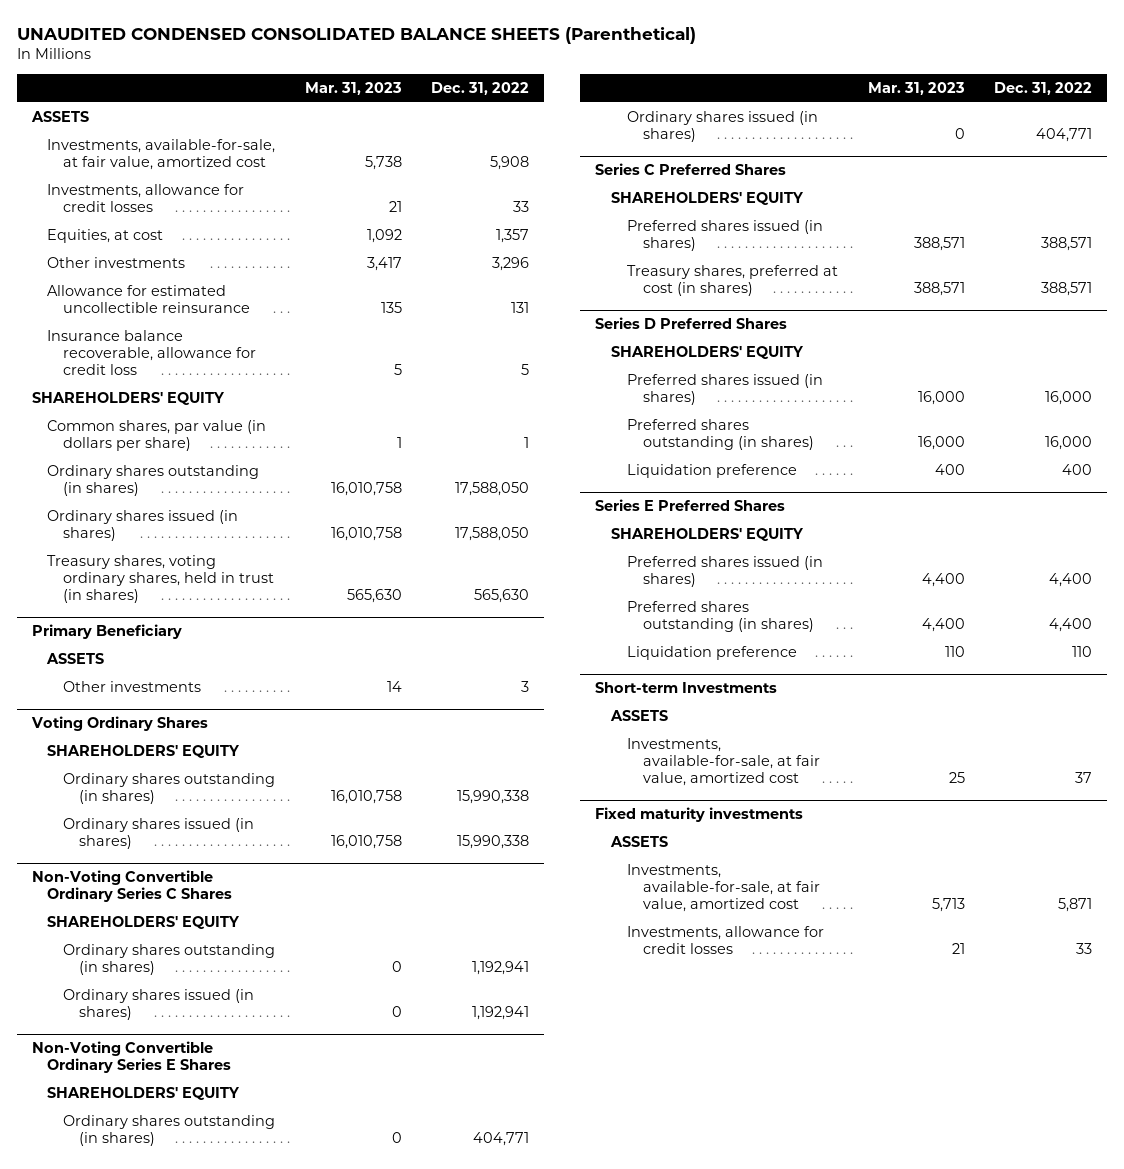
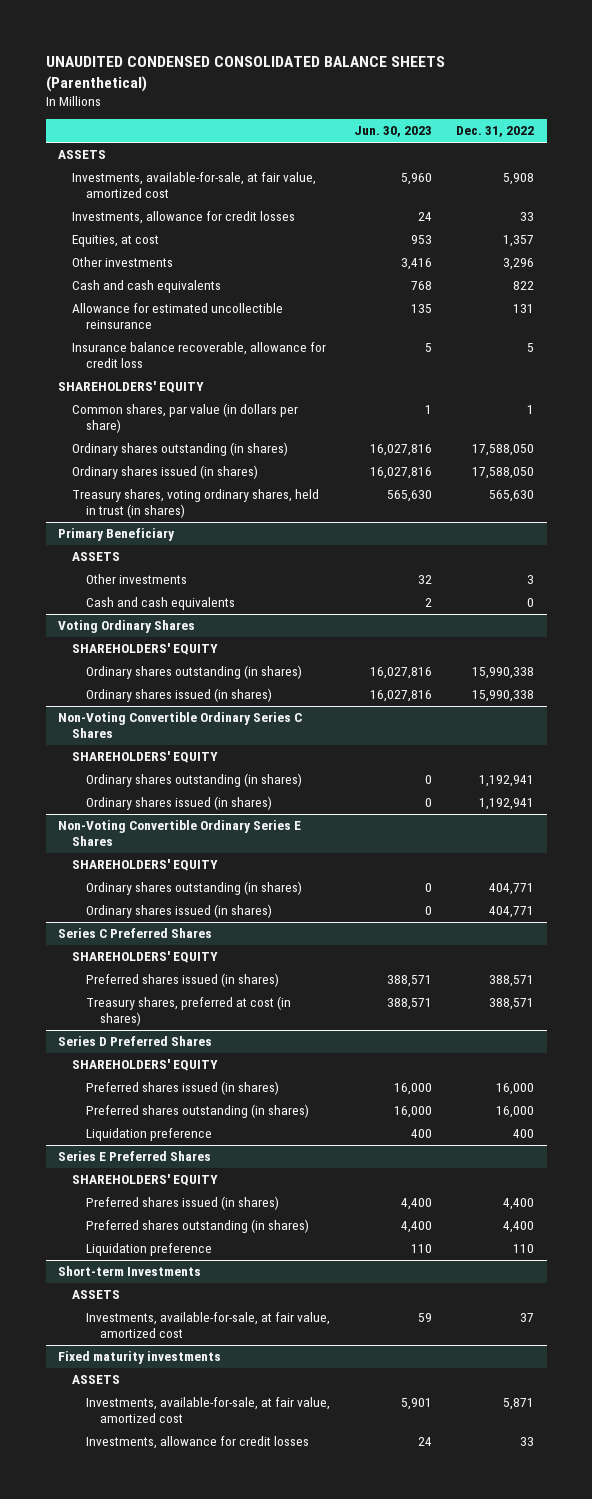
[304,82,402,96] Mar. 31, 2023 -> none
none -> [354,126,433,138] Jun. 30, 2023
none -> [71,280,221,294] Cash and cash equivalents
none -> [85,597,235,611] Cash and cash equivalents

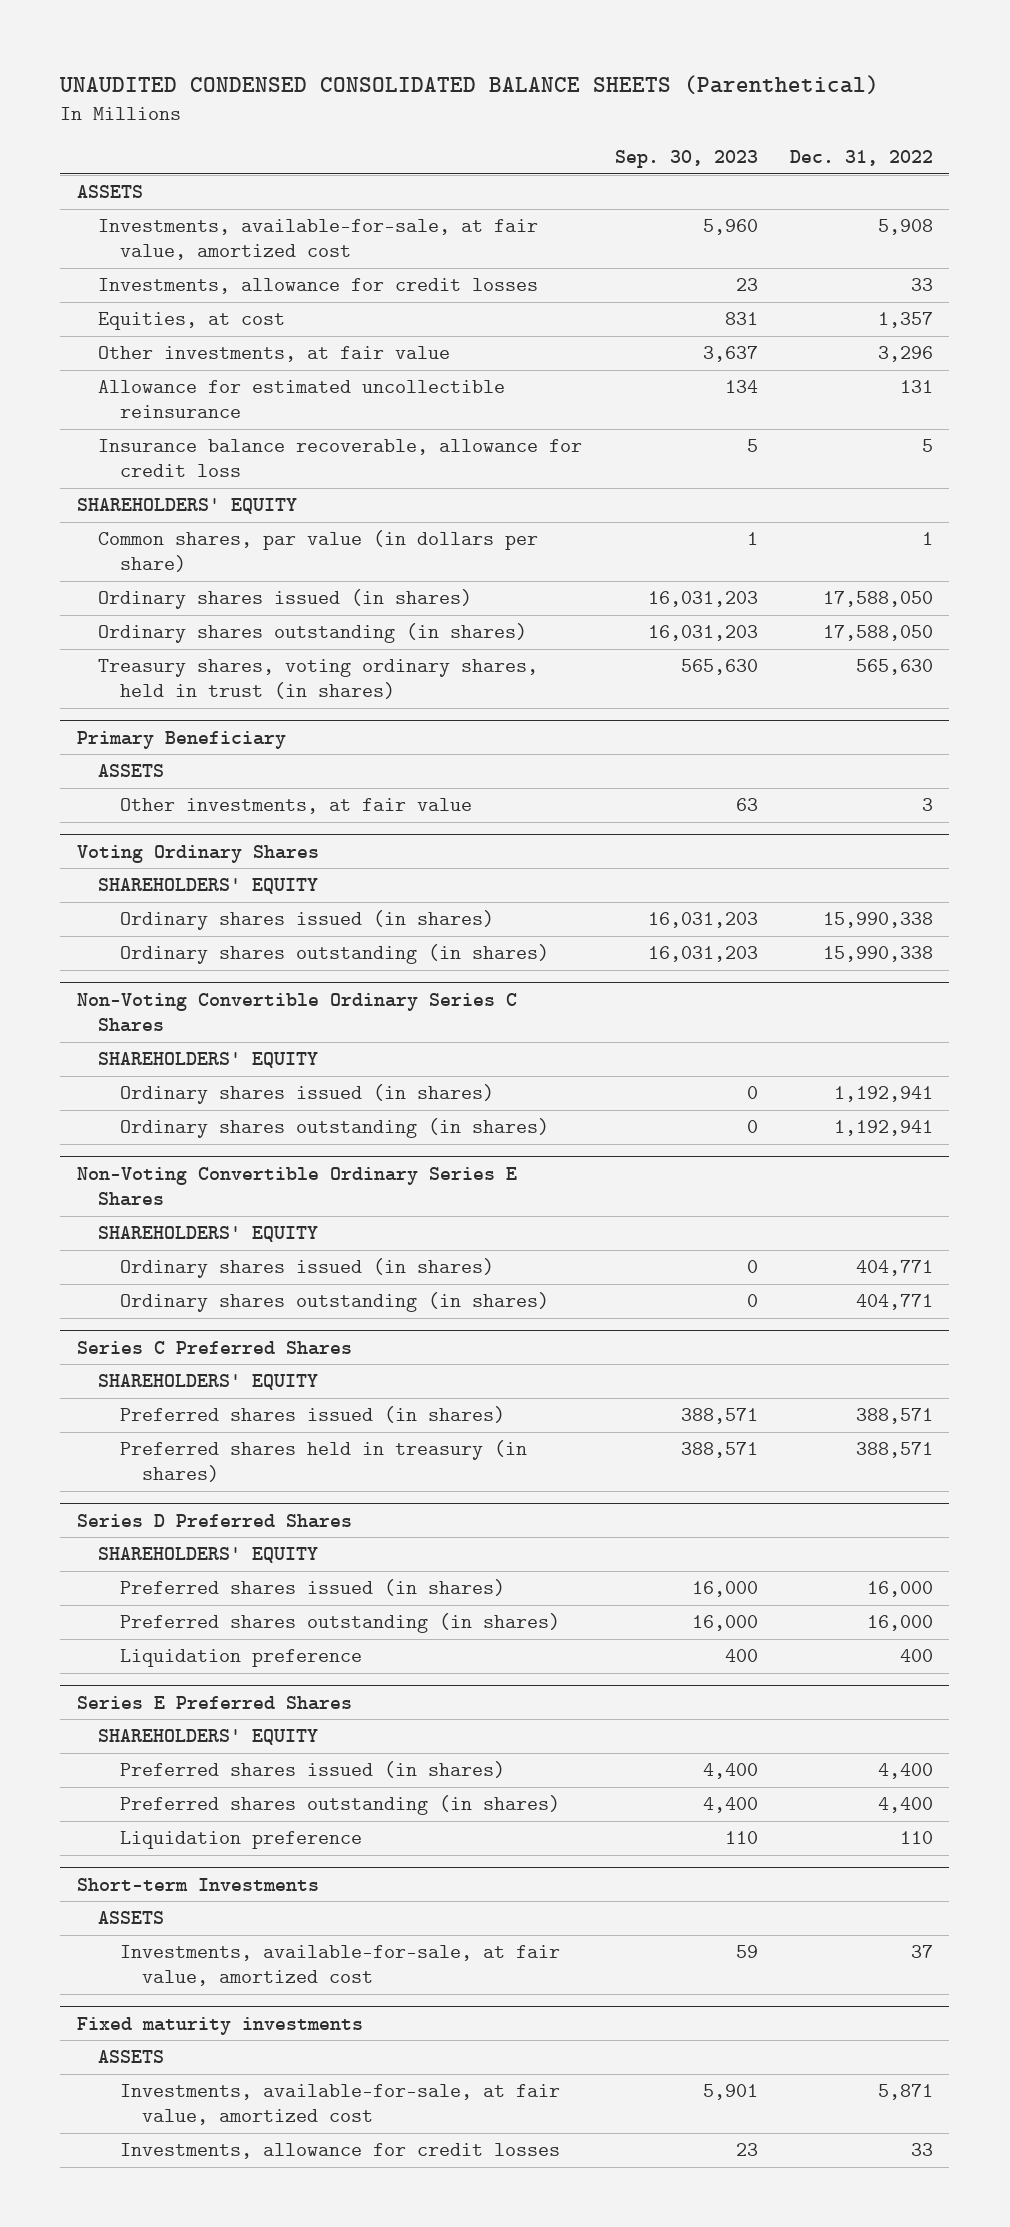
[354,126,433,138] Jun. 30, 2023 -> none
none -> [614,150,758,169] Sep. 30, 2023
[71,280,221,294] Cash and cash equivalents -> none
[71,257,173,268] Other investments -> [98,346,451,363] Other investments, at fair value
[71,442,288,457] Ordinary shares outstanding (in shares) -> [98,623,528,644] Ordinary shares outstanding (in shares)
[85,597,235,611] Cash and cash equivalents -> none
[85,574,187,585] Other investments -> [120,798,473,815] Other investments, at fair value
[85,665,302,680] Ordinary shares outstanding (in shares) -> [120,944,550,965] Ordinary shares outstanding (in shares)
[85,773,302,788] Ordinary shares outstanding (in shares) -> [120,1118,550,1139] Ordinary shares outstanding (in shares)
[85,881,302,896] Ordinary shares outstanding (in shares) -> [120,1292,550,1313] Ordinary shares outstanding (in shares)
[85,996,291,1027] Treasury shares, preferred at cost (in shares) -> [120,1440,528,1483] Preferred shares held in treasury (in shares)

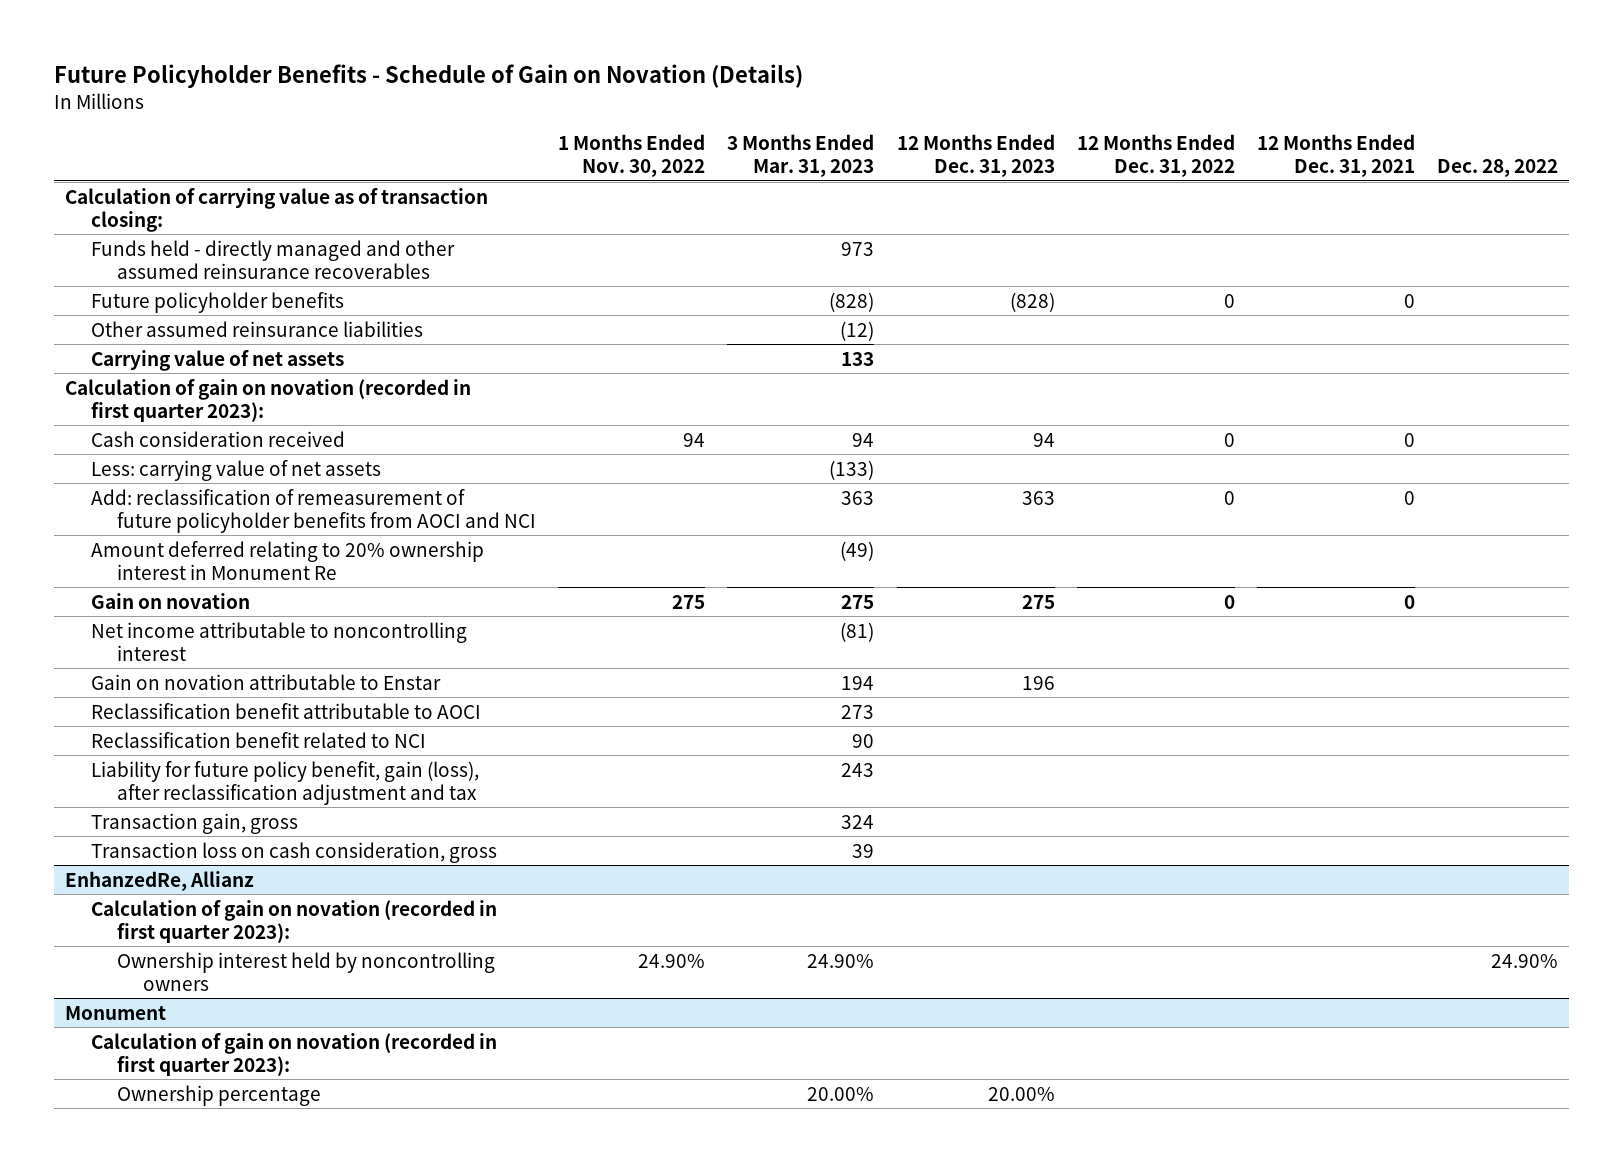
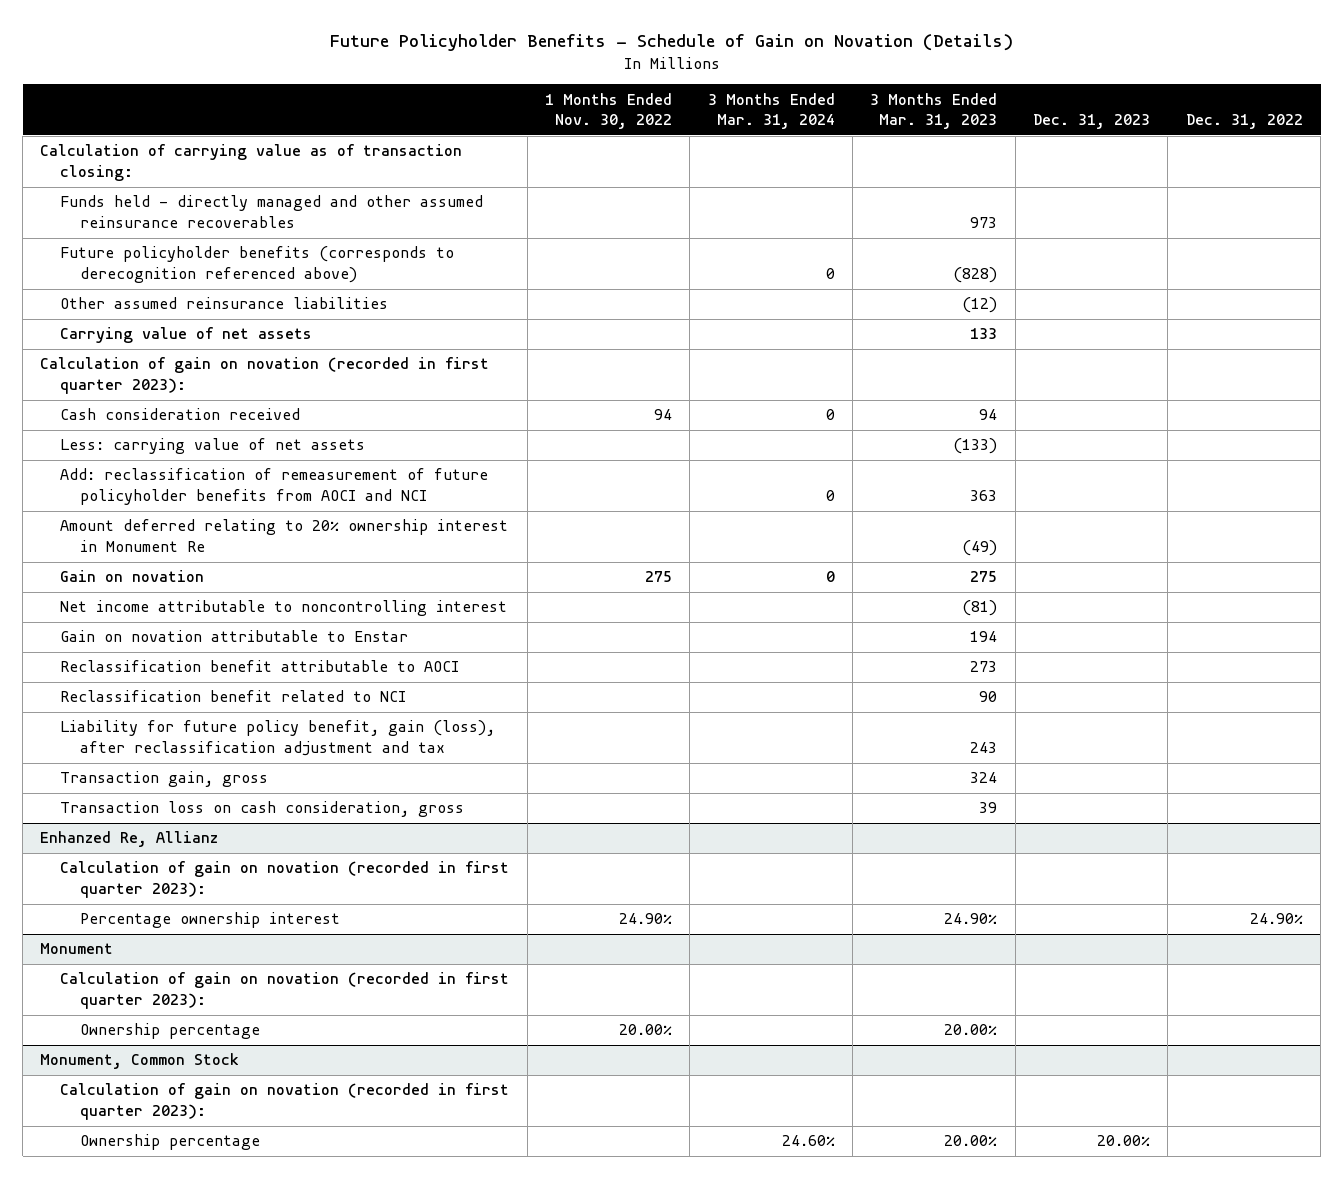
[896,133,1055,177] 12 Months Ended Dec. 31, 2023 -> none
[1076,133,1235,177] 12 Months Ended Dec. 31, 2022 -> none
[1257,133,1416,177] 12 Months Ended Dec. 31, 2021 -> none
[1437,158,1559,177] Dec. 28, 2022 -> none
none -> [707,92,835,130] 3 Months Ended Mar. 31, 2024
none -> [1033,114,1151,130] Dec. 31, 2023
none -> [1185,114,1303,130] Dec. 31, 2022
[90,291,344,313] Future policyholder benefits -> [60,246,455,283] Future policyholder benefits (corresponds to derecognition referenced above)
[64,870,254,891] EnhanzedRe, Allianz -> none
none -> [40,831,219,848] Enhanzed Re, Allianz
[117,951,496,991] Ownership interest held by noncontrolling owners -> [80,912,341,929] Percentage ownership interest
none -> [80,1023,261,1040] Ownership percentage
none -> [40,1053,240,1070] Monument, Common Stock
none -> [60,1083,510,1120] Calculation of gain on novation (recorded in first quarter 2023):

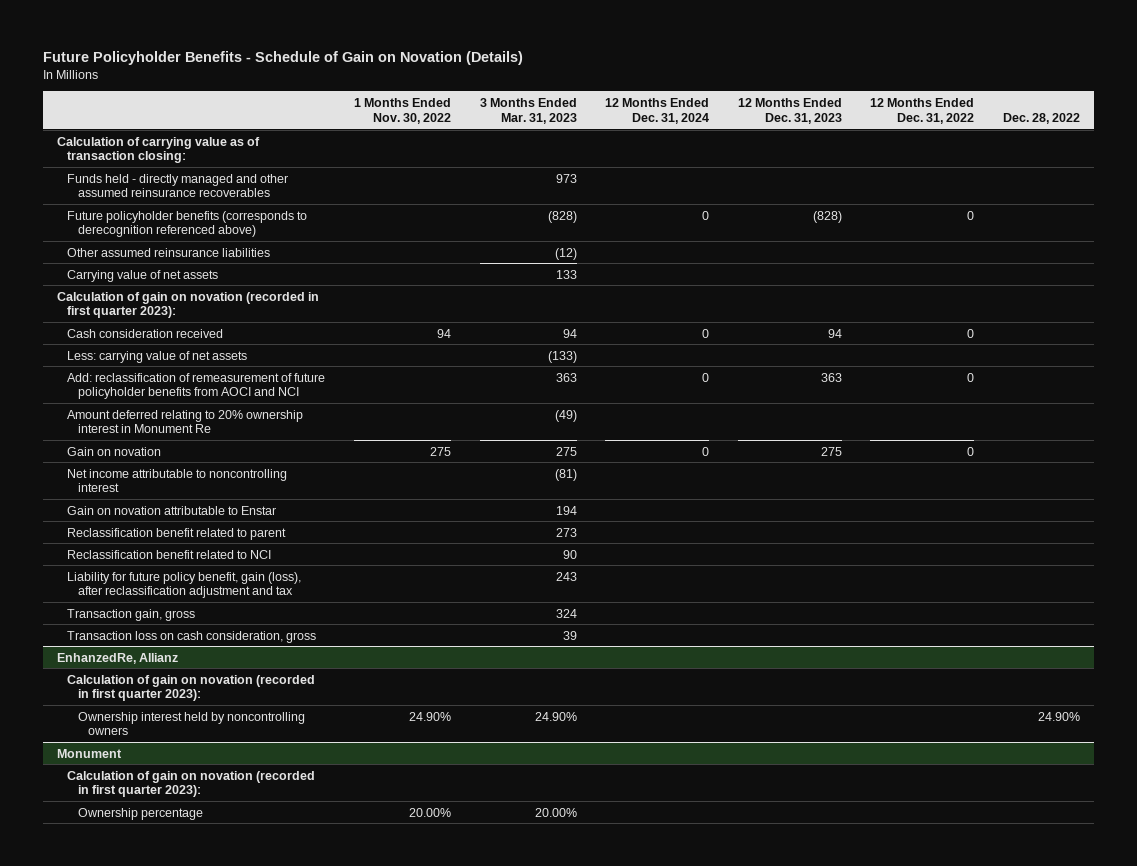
[707,92,835,130] 3 Months Ended Mar. 31, 2024 -> none
[1033,114,1151,130] Dec. 31, 2023 -> none
[1185,114,1303,130] Dec. 31, 2022 -> none
none -> [605,98,710,124] 12 Months Ended Dec. 31, 2024
none -> [737,98,842,124] 12 Months Ended Dec. 31, 2023
none -> [870,98,975,124] 12 Months Ended Dec. 31, 2022
none -> [1002,112,1080,124] Dec. 28, 2022
[60,660,460,673] Reclassification benefit attributable to AOCI -> [67,527,287,540] Reclassification benefit related to parent
[40,831,219,848] Enhanzed Re, Allianz -> none
none -> [57,652,179,664] EnhanzedRe, Allianz
[80,912,341,929] Percentage ownership interest -> [77,711,305,736] Ownership interest held by noncontrolling owners
[40,1053,240,1070] Monument, Common Stock -> none
[60,1083,510,1120] Calculation of gain on novation (recorded in first quarter 2023): -> none
[80,1134,261,1151] Ownership percentage -> none

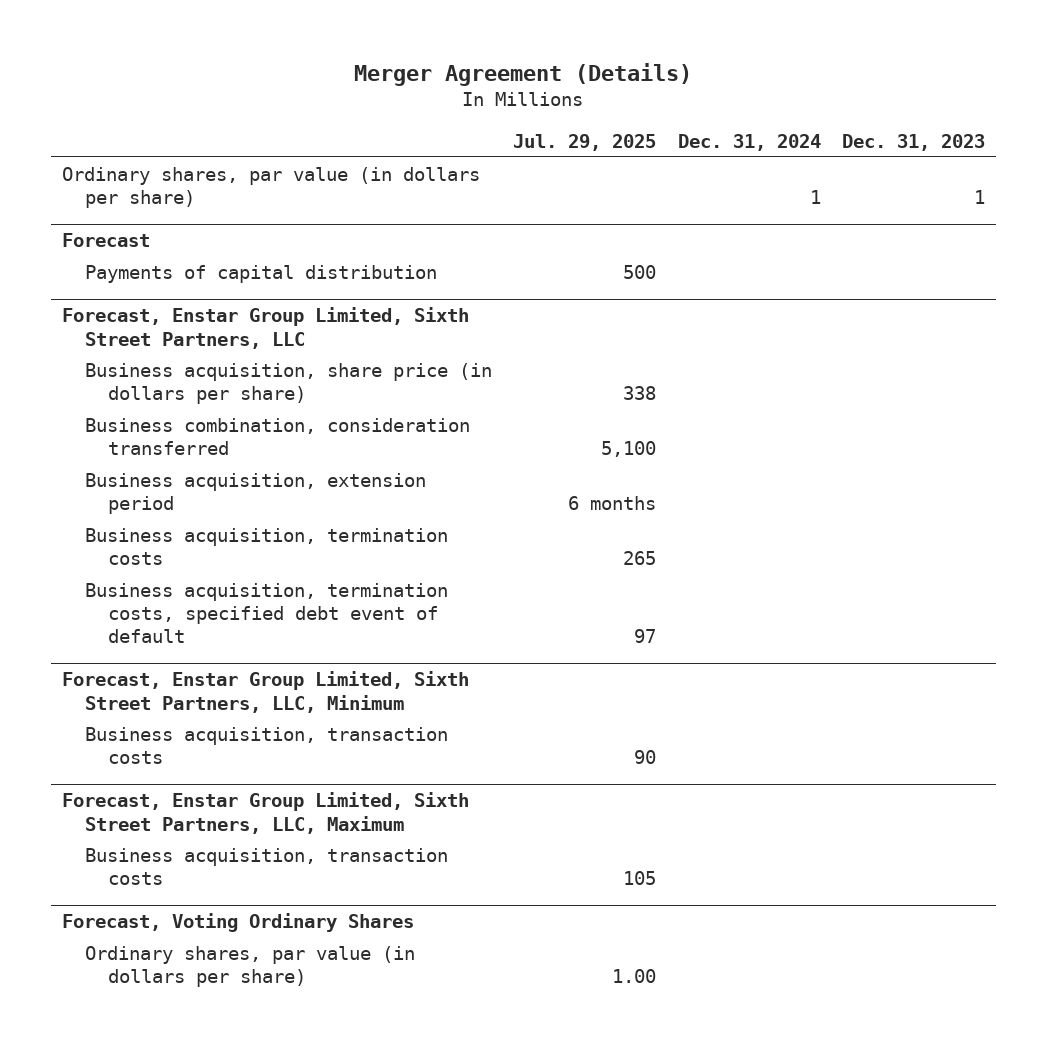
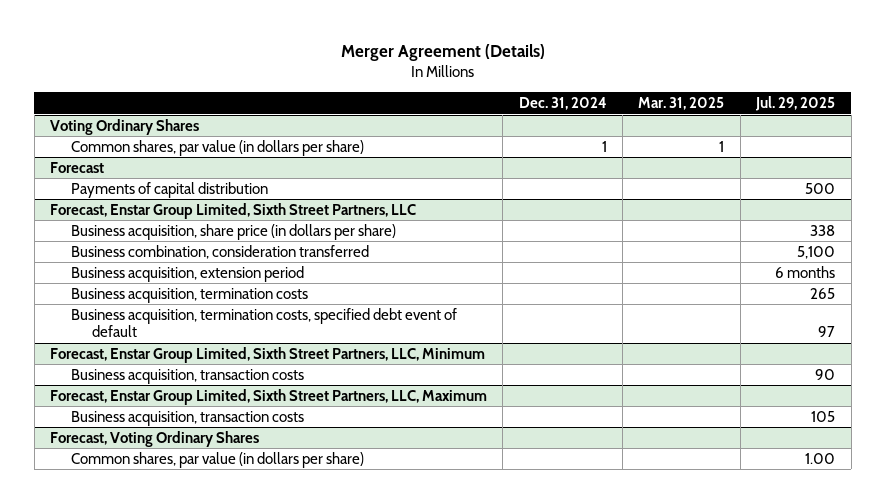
[841,134,985,152] Dec. 31, 2023 -> none
none -> [638,97,725,111] Mar. 31, 2025
none -> [50,118,200,135] Voting Ordinary Shares
[61,166,480,208] Ordinary shares, par value (in dollars per share) -> [70,139,364,156] Common shares, par value (in dollars per share)
[85,945,416,987] Ordinary shares, par value (in dollars per share) -> [70,451,364,468] Common shares, par value (in dollars per share)

